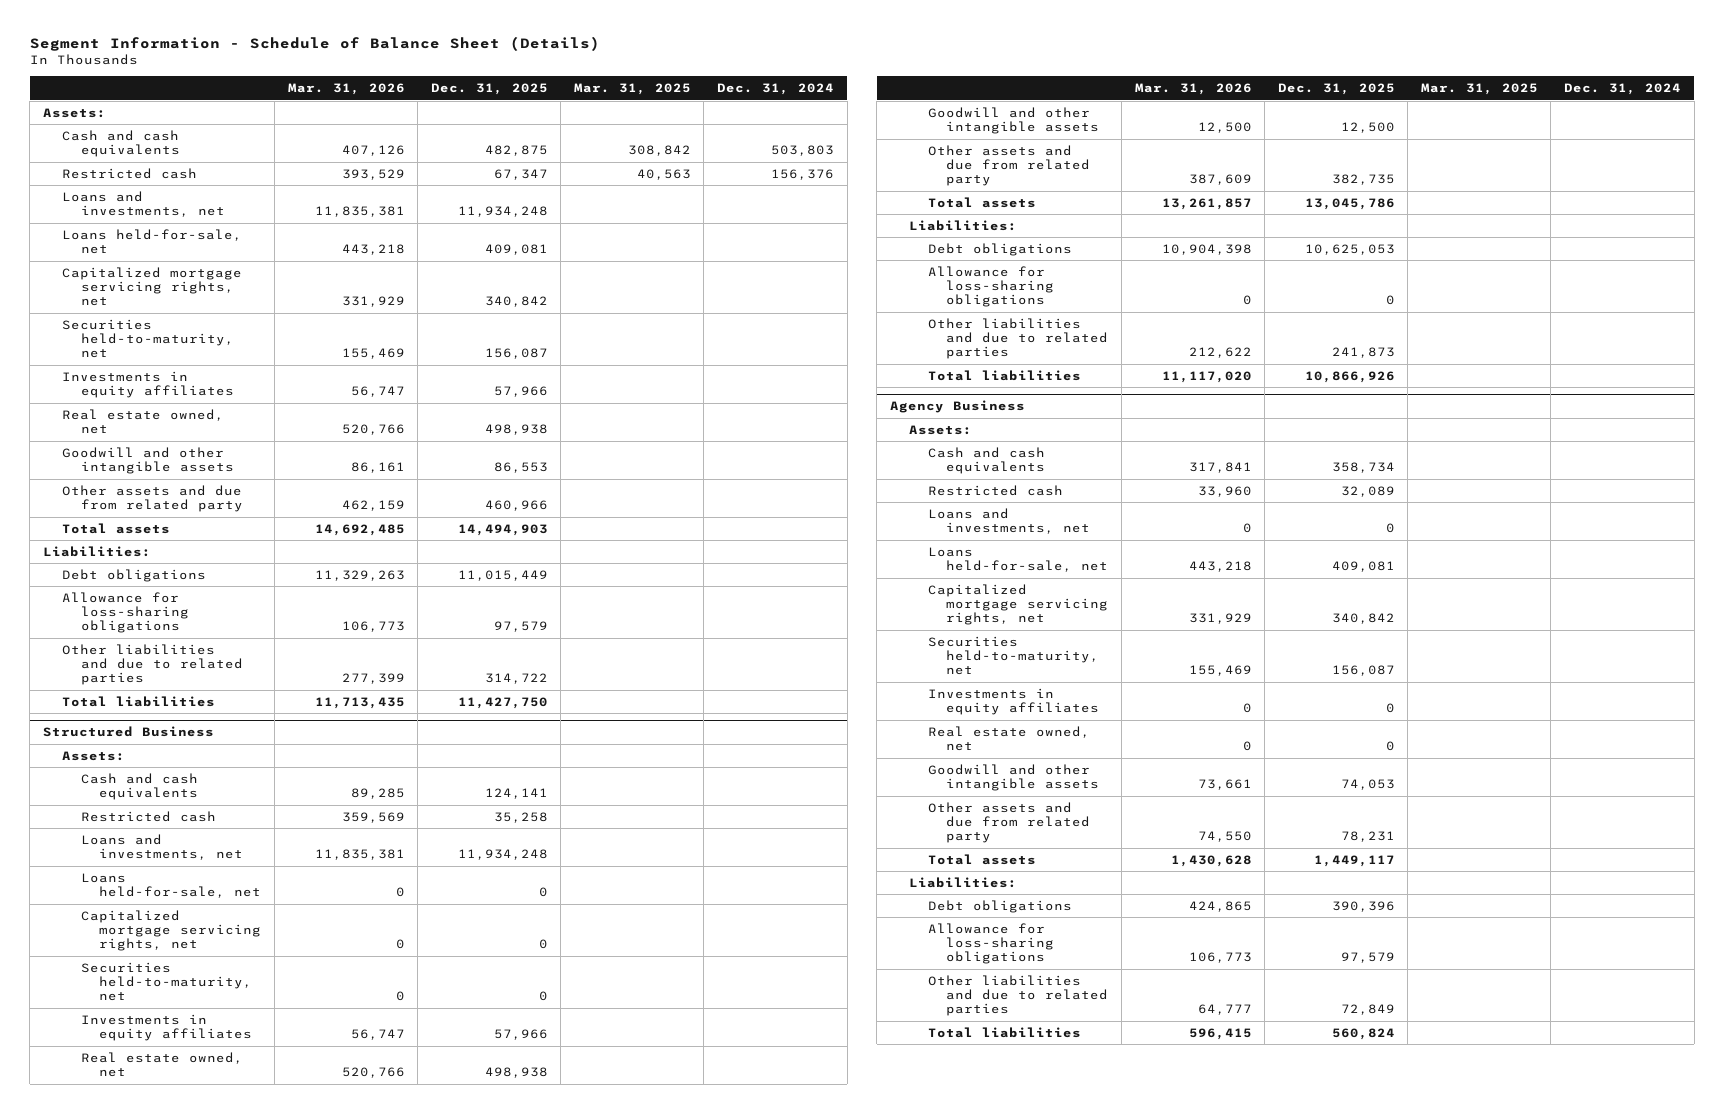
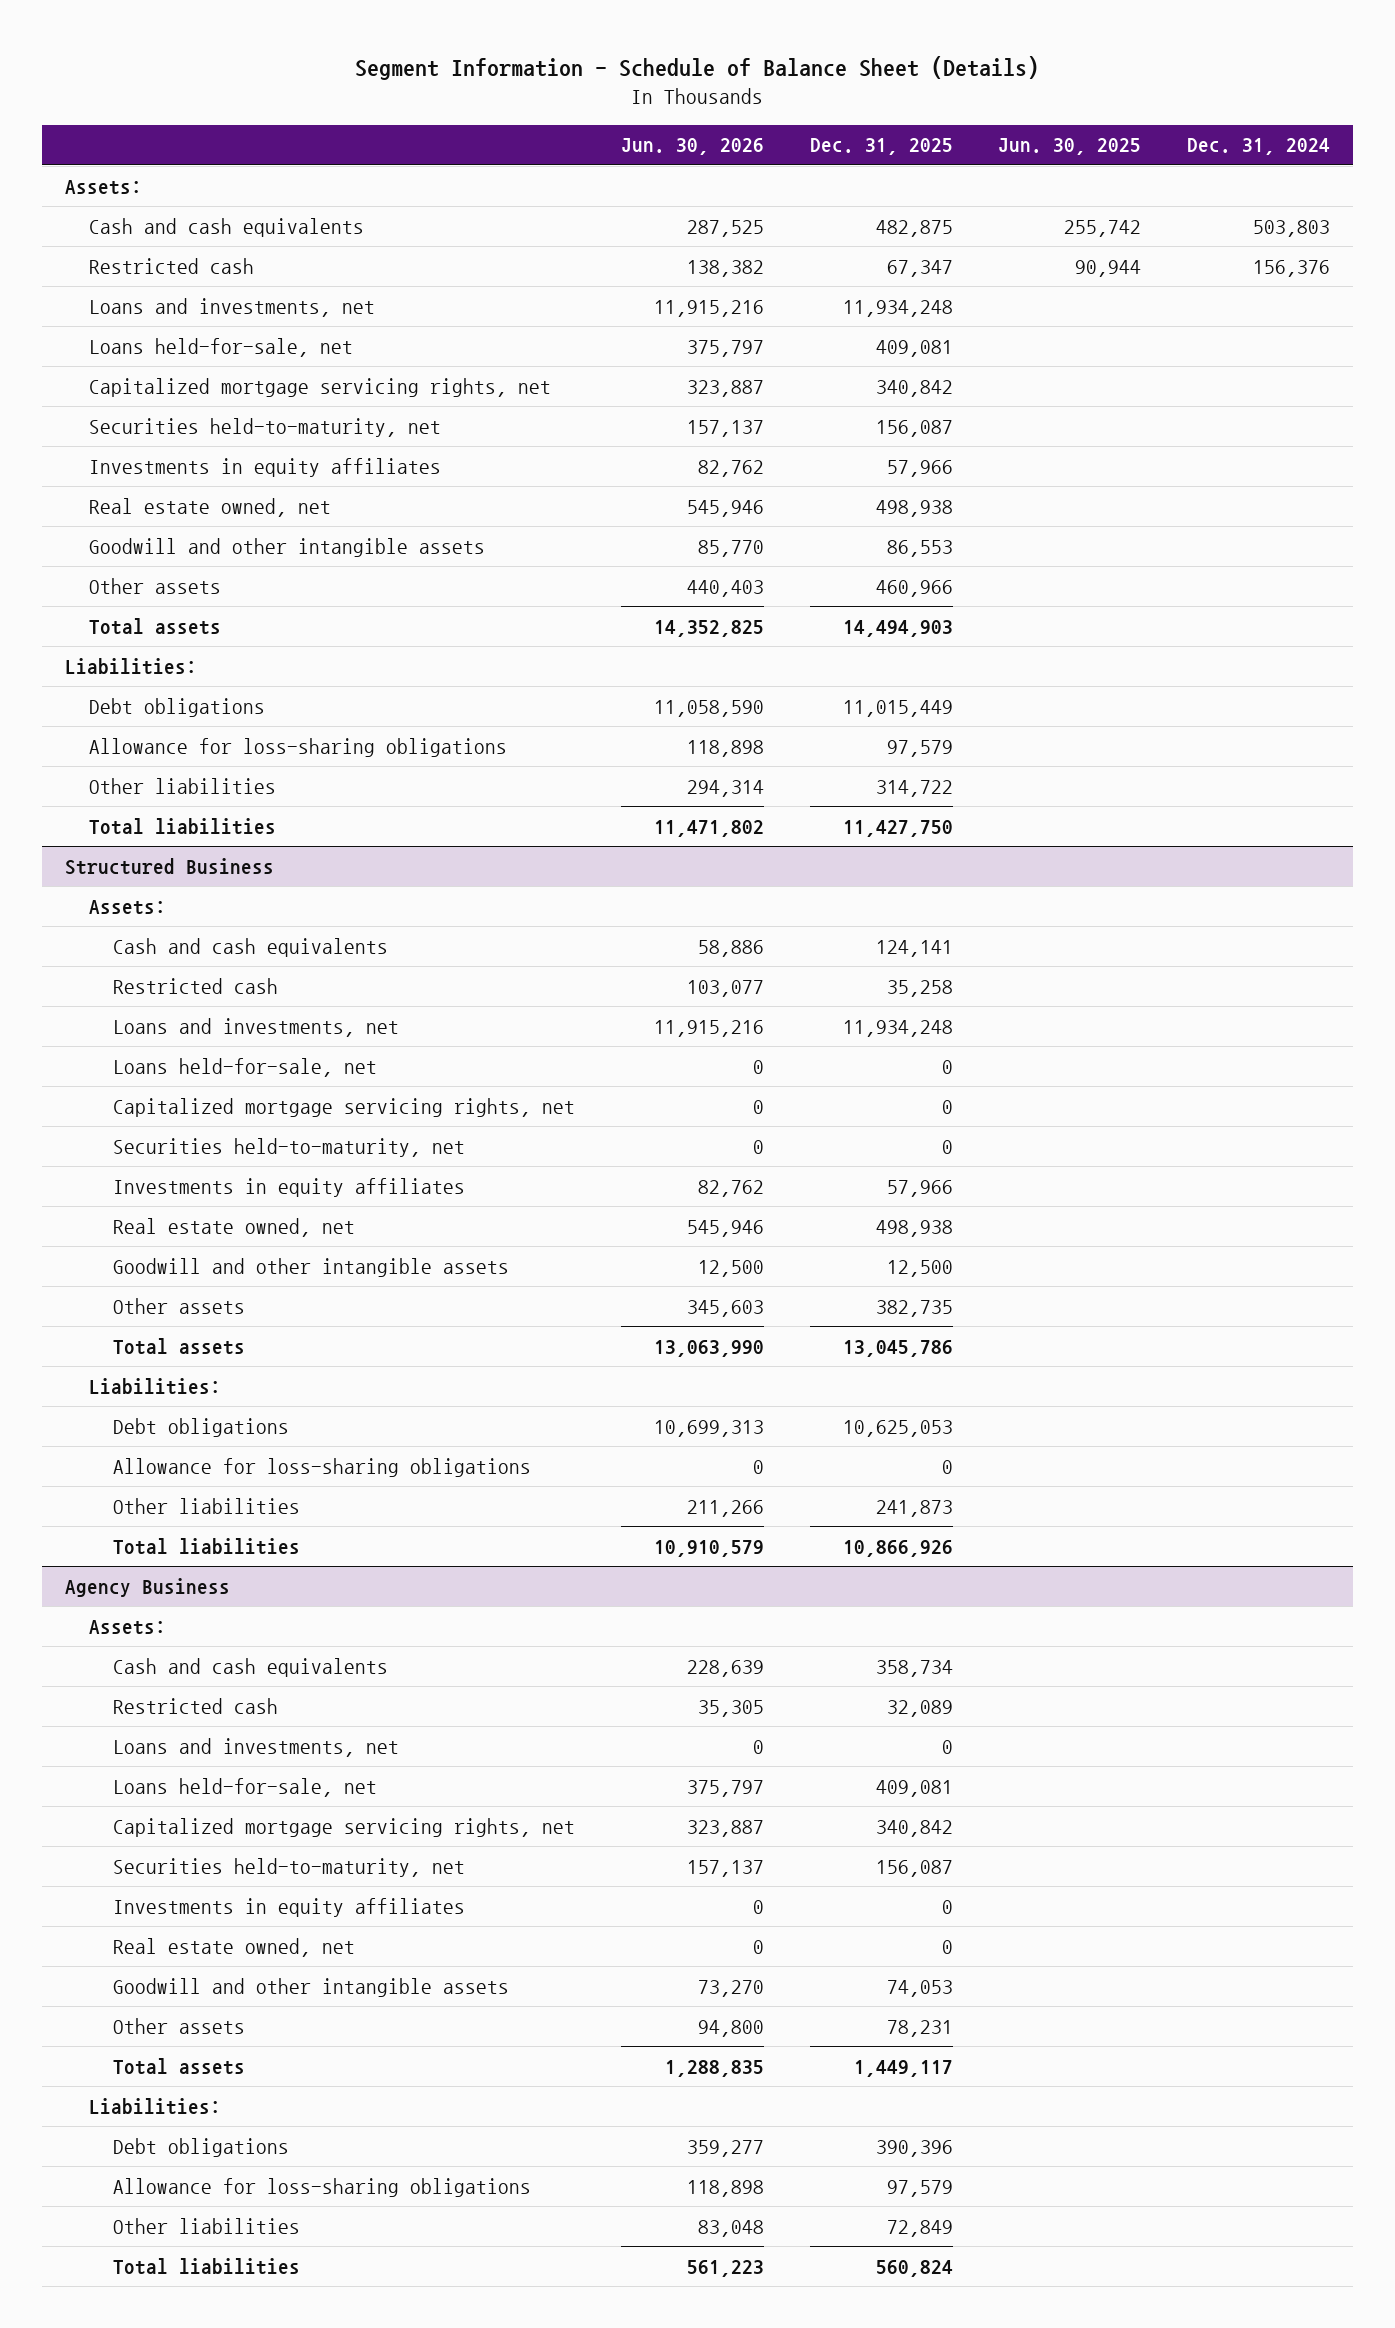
[287,83,405,96] Mar. 31, 2026 -> none
[573,83,691,96] Mar. 31, 2025 -> none
none -> [620,138,764,156] Jun. 30, 2026
none -> [998,138,1142,156] Jun. 30, 2025
[61,484,243,513] Other assets and due from related party -> [89,577,222,594] Other assets
[61,643,243,686] Other liabilities and due to related parties -> [89,777,277,794] Other liabilities
[927,144,1091,187] Other assets and due from related party -> [113,1297,246,1314] Other assets
[927,317,1109,360] Other liabilities and due to related parties -> [113,1497,301,1514] Other liabilities
[927,801,1091,844] Other assets and due from related party -> [113,2017,246,2034] Other assets
[927,974,1109,1017] Other liabilities and due to related parties -> [113,2217,301,2234] Other liabilities

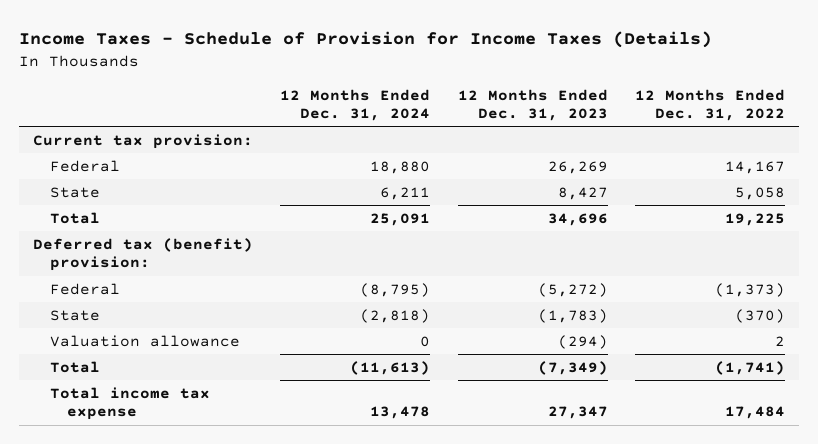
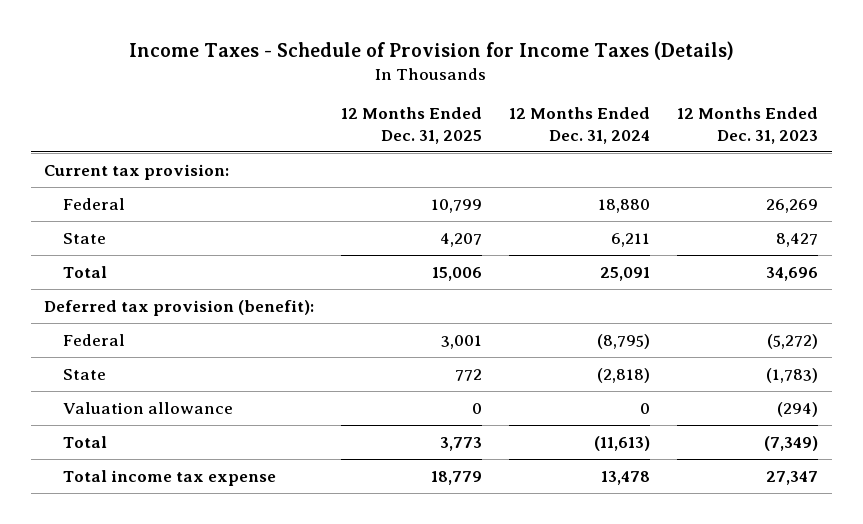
[635,88,786,122] 12 Months Ended Dec. 31, 2022 -> none
none -> [341,107,483,144] 12 Months Ended Dec. 31, 2025
[33,237,254,272] Deferred tax (benefit) provision: -> [44,299,315,316] Deferred tax provision (benefit):

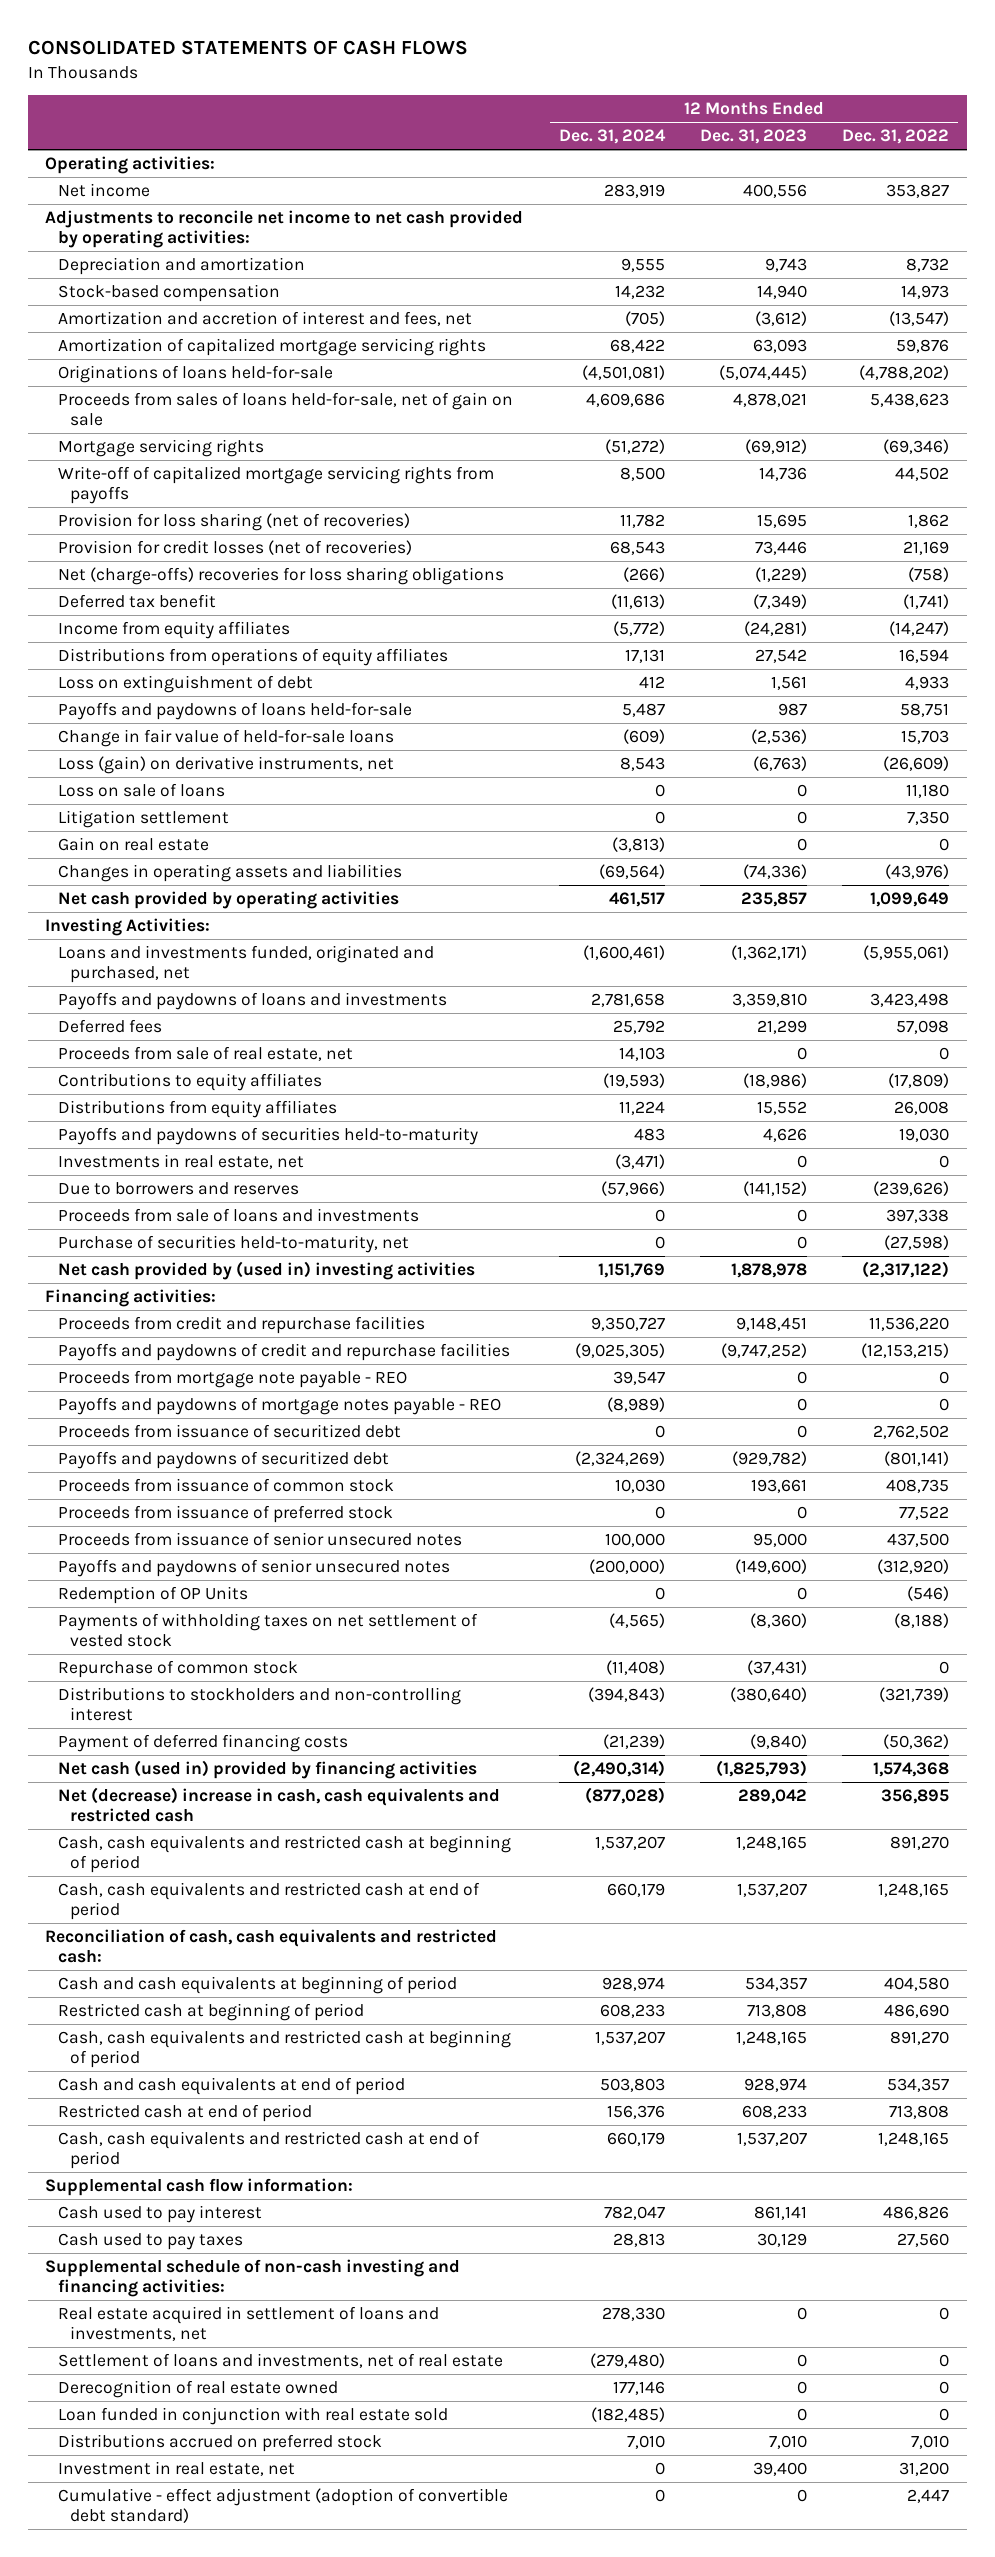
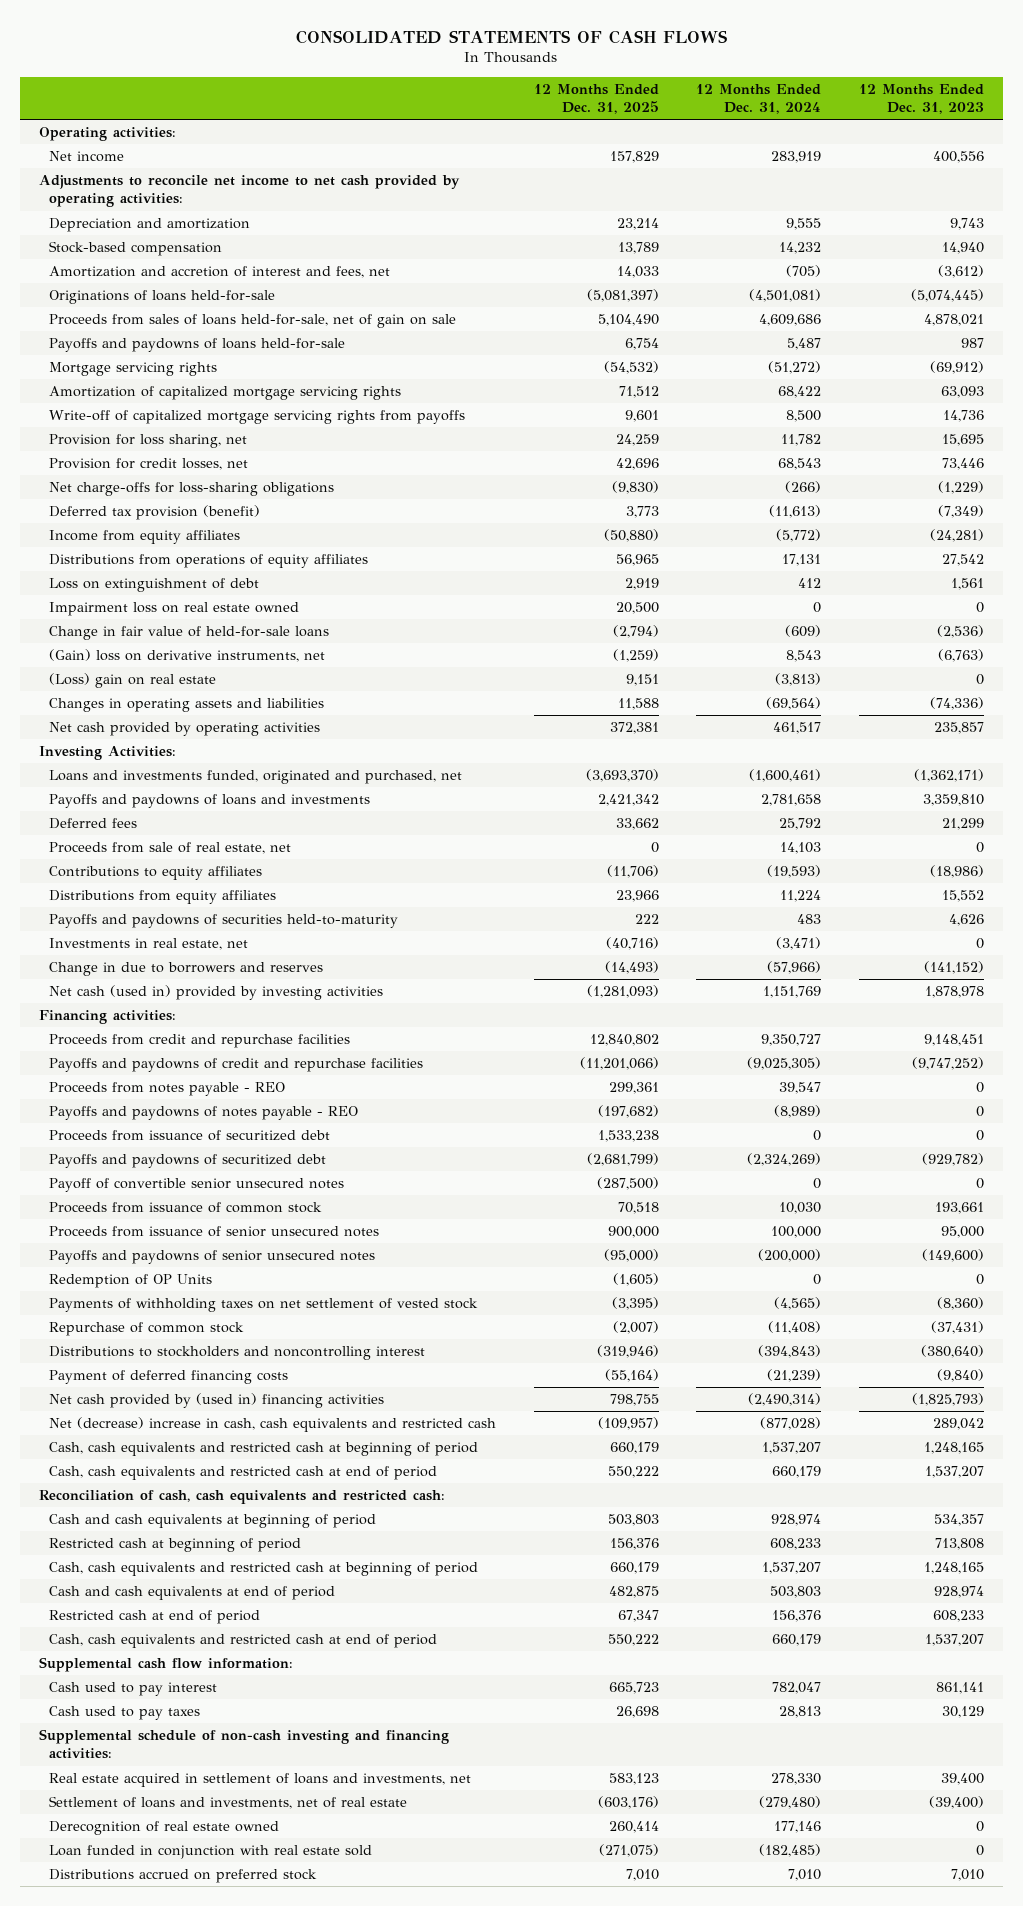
[842,129,950,145] Dec. 31, 2022 -> none
none -> [533,84,659,115] 12 Months Ended Dec. 31, 2025
[57,702,412,721] Payoffs and paydowns of loans held-for-sale -> [49,338,346,353] Payoffs and paydowns of loans held-for-sale
[57,338,486,357] Amortization of capitalized mortgage servicing rights -> [49,386,402,401] Amortization of capitalized mortgage servicing rights
[57,513,410,532] Provision for loss sharing (net of recoveries) -> [49,434,248,449] Provision for loss sharing, net
[57,540,412,556] Provision for credit losses (net of recoveries) -> [49,458,249,471] Provision for credit losses, net
[57,567,504,586] Net (charge-offs) recoveries for loss sharing obligations -> [49,482,335,497] Net charge-offs for loss-sharing obligations
[57,594,216,609] Deferred tax benefit -> [49,505,261,521] Deferred tax provision (benefit)
none -> [49,602,300,617] Impairment loss on real estate owned
[57,783,225,798] Loss on sale of loans -> none
[57,810,229,829] Litigation settlement -> none
[57,756,394,775] Loss (gain) on derivative instruments, net -> [49,649,326,663] (Gain) loss on derivative instruments, net
[57,837,209,852] Gain on real estate -> [49,673,217,689] (Loss) gain on real estate
[57,1208,419,1223] Proceeds from sale of loans and investments -> none
[57,1235,409,1254] Purchase of securities held-to-maturity, net -> none
[57,1182,299,1196] Due to borrowers and reserves -> [49,962,324,977] Change in due to borrowers and reserves
[57,1261,475,1281] Net cash provided by (used in) investing activities -> [49,985,384,1001] Net cash (used in) provided by investing activities
[57,1370,407,1389] Proceeds from mortgage note payable - REO -> [49,1082,286,1097] Proceeds from notes payable - REO
[57,1397,501,1416] Payoffs and paydowns of mortgage notes payable - REO -> [49,1106,359,1121] Payoffs and paydowns of notes payable - REO
none -> [49,1178,345,1193] Payoff of convertible senior unsecured notes
[57,1505,393,1524] Proceeds from issuance of preferred stock -> none
[57,1687,461,1721] Distributions to stockholders and non-controlling interest -> [49,1346,426,1361] Distributions to stockholders and noncontrolling interest
[57,1760,477,1780] Net cash (used in) provided by financing activities -> [49,1393,385,1409] Net cash provided by (used in) financing activities
[797,2307,808,2321] 0 -> [941,1773,985,1786] 39,400
[797,2354,808,2368] 0 -> [929,1796,985,1810] (39,400)
[57,2461,295,2477] Investment in real estate, net -> none
[57,2488,508,2523] Cumulative - effect adjustment (adoption of convertible debt standard) -> none

